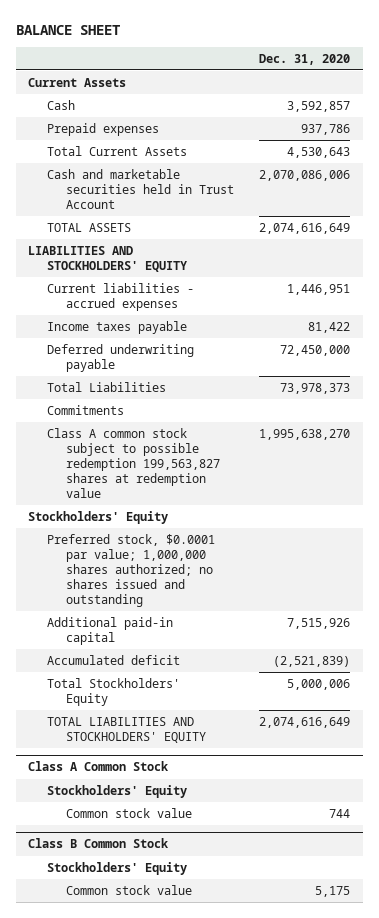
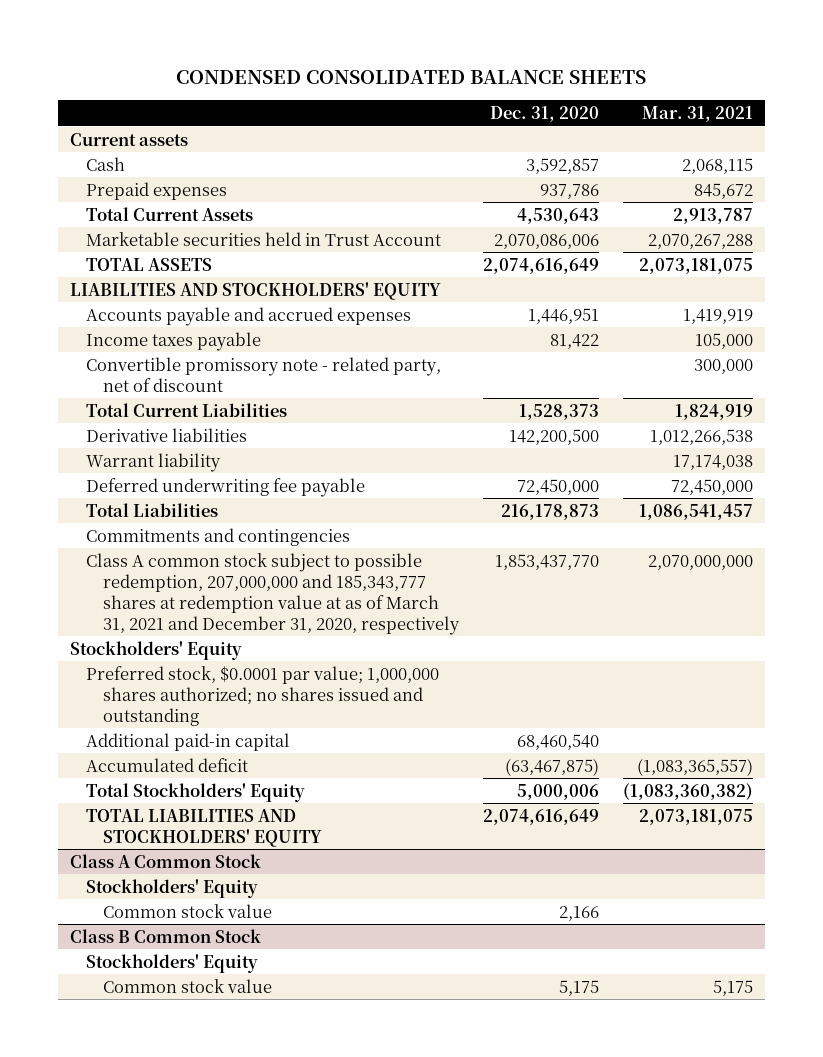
[15,24,120,35] BALANCE SHEET -> [176,69,647,84] CONDENSED CONSOLIDATED BALANCE SHEETS
none -> [641,106,753,123] Mar. 31, 2021
[28,77,127,87] Current Assets -> [69,132,188,146] Current assets
[47,168,235,210] Cash and marketable securities held in Trust Account -> [86,231,442,246] Marketable securities held in Trust Account
[47,282,195,312] Current liabilities - accrued expenses -> [86,306,412,326] Accounts payable and accrued expenses
none -> [86,356,442,392] Convertible promissory note - related party, net of discount
none -> [86,402,288,417] Total Current Liabilities
none -> [86,427,248,442] Derivative liabilities
none -> [86,452,222,472] Warrant liability
[47,343,195,373] Deferred underwriting payable -> [86,477,366,497] Deferred underwriting fee payable
[280,382,351,394] 73,978,373 -> [500,503,599,520] 216,178,873
[47,404,125,415] Commitments -> [86,527,351,546] Commitments and contingencies
[47,427,221,499] Class A common stock subject to possible redemption 199,563,827 shares at redemption value -> [86,552,460,635] Class A common stock subject to possible redemption, 207,000,000 and 185,343,777 shares at redemption value at as of March 31, 2021 and December 31, 2020, respectively
[259,428,351,440] 1,995,638,270 -> [494,553,599,570] 1,853,437,770
[287,617,351,629] 7,515,926 -> [516,733,599,750] 68,460,540
[273,655,351,667] (2,521,839) -> [504,757,599,776] (63,467,875)
[329,808,351,818] 744 -> [558,905,599,921] 2,166

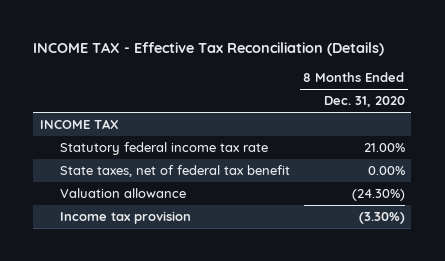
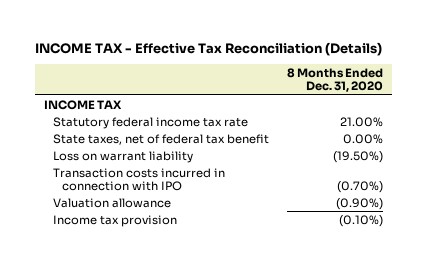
none -> [53,150,194,163] Loss on warrant liability
none -> [53,167,226,191] Transaction costs incurred in connection with IPO
[351,189,405,202] (24.30%) -> [335,197,383,210] (0.90%)
[358,212,405,225] (3.30%) -> [338,214,383,227] (0.10%)

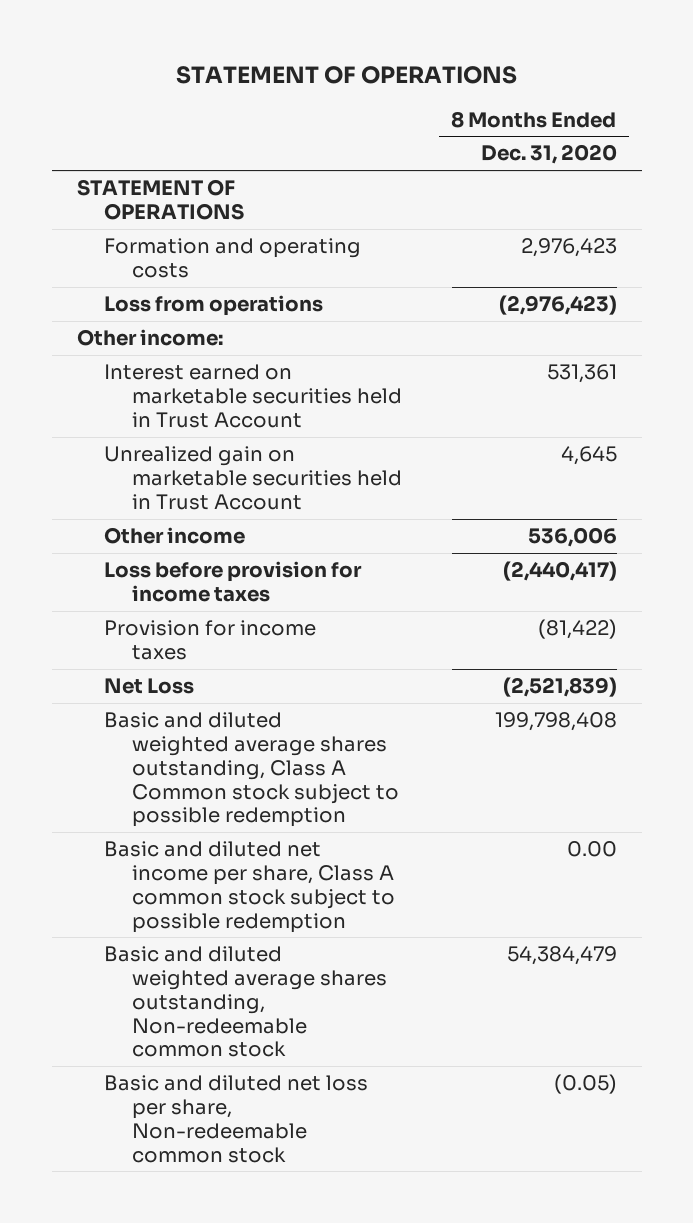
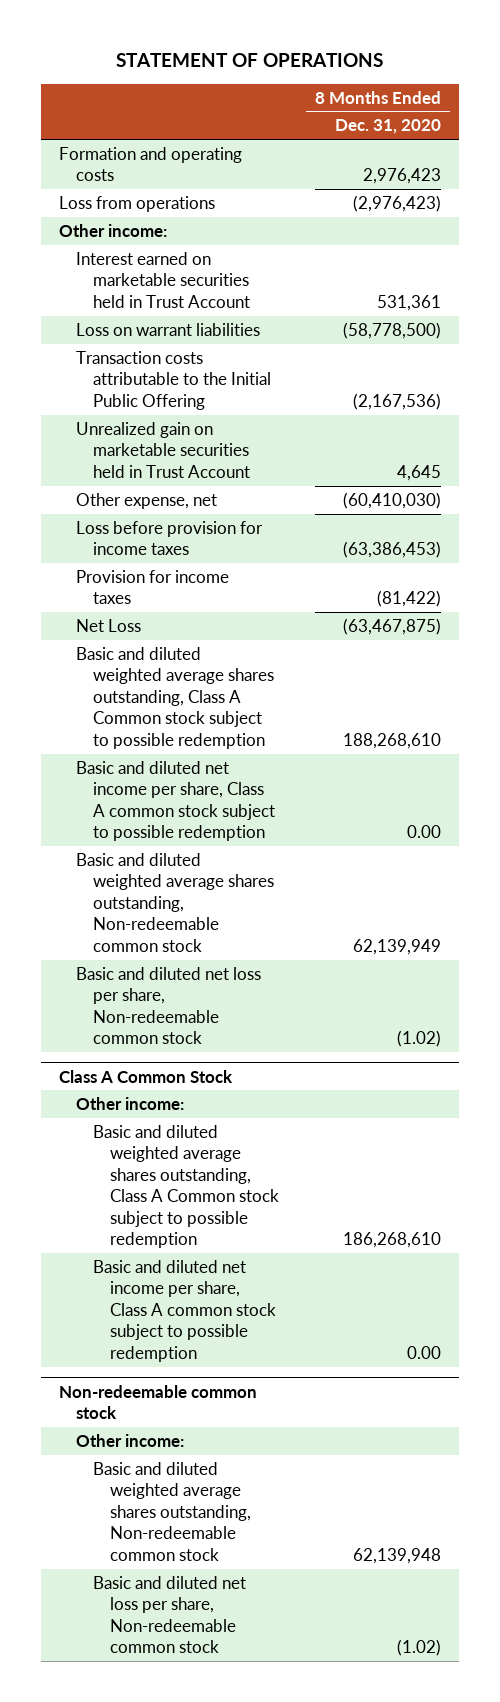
[76,179,245,220] STATEMENT OF OPERATIONS -> none
none -> [76,322,261,336] Loss on warrant liabilities
none -> [76,350,272,410] Transaction costs attributable to the Initial Public Offering
[104,527,246,545] Other income -> [76,492,218,509] Other expense, net
[527,527,617,548] 536,006 -> [343,491,442,509] (60,410,030)
[502,561,617,582] (2,440,417) -> [343,541,442,559] (63,386,453)
[502,677,617,698] (2,521,839) -> [343,617,442,635] (63,467,875)
[494,712,617,732] 199,798,408 -> [343,732,442,749] 188,268,610
[506,946,617,966] 54,384,479 -> [353,938,442,955] 62,139,949
[553,1074,617,1095] (0.05) -> [397,1030,442,1048] (1.02)
none -> [58,1069,233,1083] Class A Common Stock
none -> [76,1096,185,1110] Other income:
none -> [93,1124,280,1249] Basic and diluted weighted average shares outstanding, Class A Common stock subject to possible redemption
none -> [93,1259,277,1362] Basic and diluted net income per share, Class A common stock subject to possible redemption
none -> [58,1384,257,1420] Non-redeemable common stock
none -> [76,1433,185,1447] Other income:
none -> [93,1461,252,1561] Basic and diluted weighted average shares outstanding, Non-redeemable common stock
none -> [93,1575,247,1654] Basic and diluted net loss per share, Non-redeemable common stock

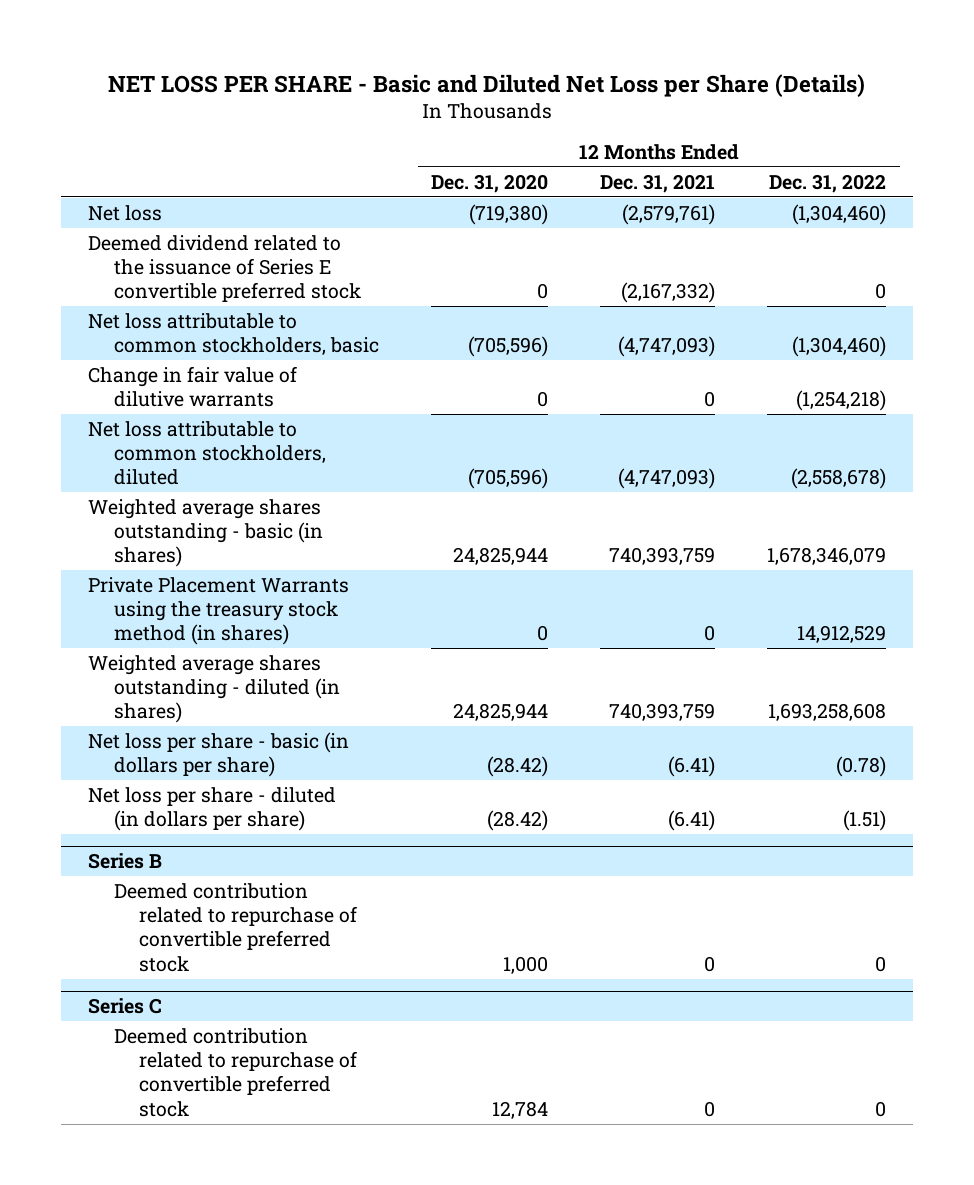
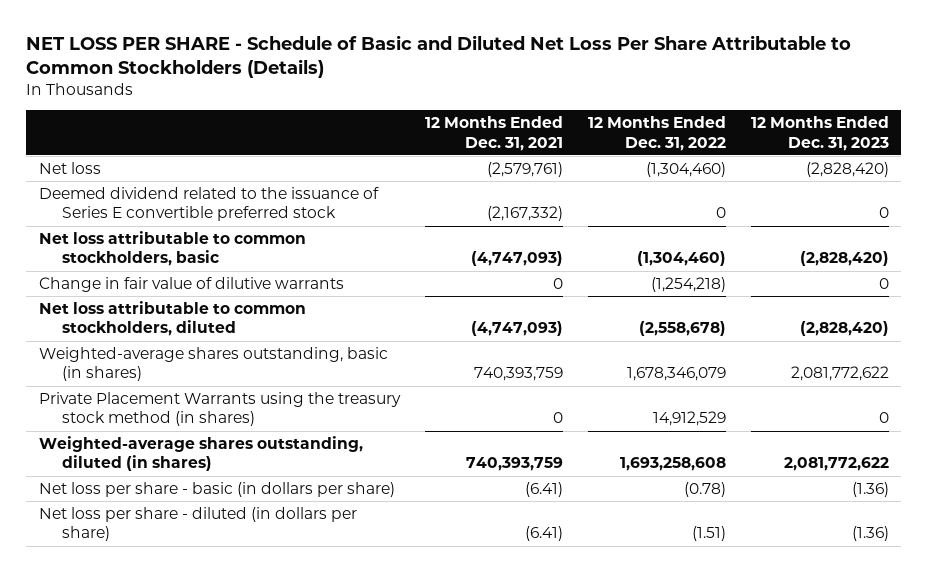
[108,73,866,97] NET LOSS PER SHARE - Basic and Diluted Net Loss per Share (Details) -> [26,35,852,79] NET LOSS PER SHARE - Schedule of Basic and Diluted Net Loss Per Share Attributable to Common Stockholders (Details)
[430,173,548,193] Dec. 31, 2020 -> none
none -> [750,116,889,151] 12 Months Ended Dec. 31, 2023
[87,498,323,568] Weighted average shares outstanding - basic (in shares) -> [38,347,388,382] Weighted-average shares outstanding, basic (in shares)
[87,654,340,724] Weighted average shares outstanding - diluted (in shares) -> [38,436,363,472] Weighted-average shares outstanding, diluted (in shares)
[87,853,162,870] Series B -> none
[113,882,358,972] Deemed contribution related to repurchase of convertible preferred stock -> none
[87,998,162,1015] Series C -> none
[113,1027,358,1117] Deemed contribution related to repurchase of convertible preferred stock -> none

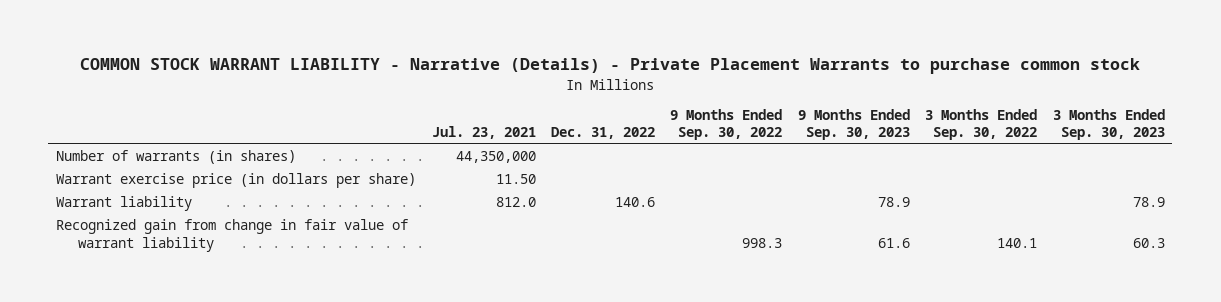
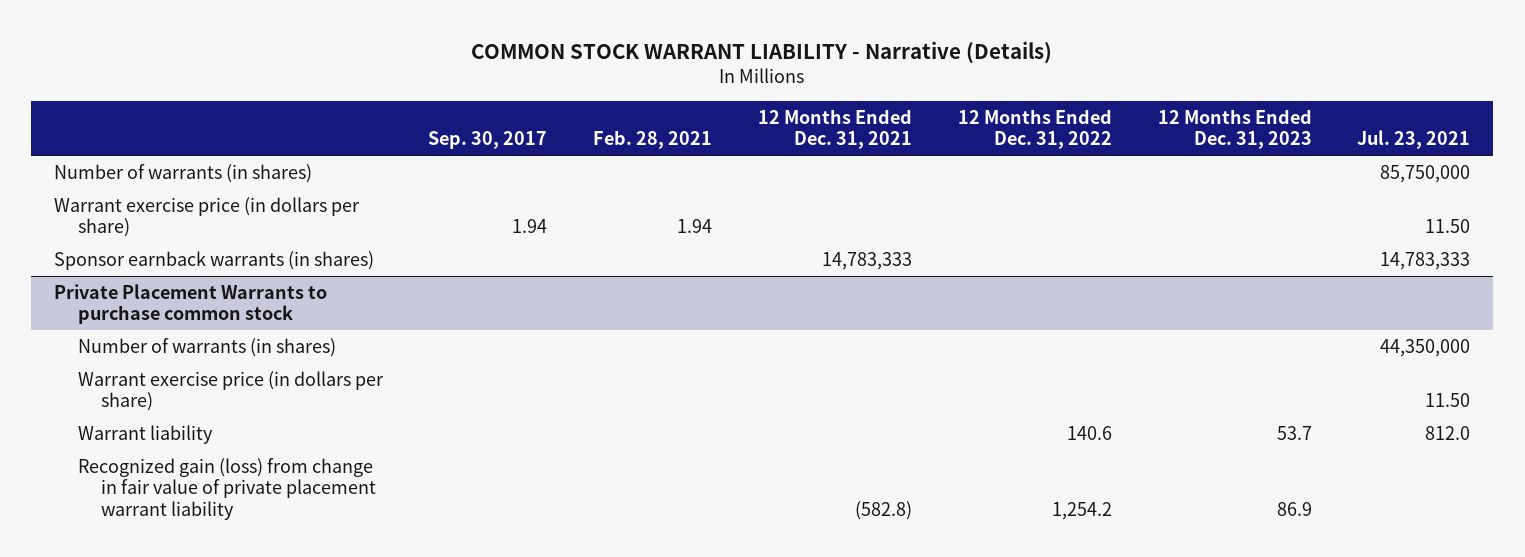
[80,58,1141,75] COMMON STOCK WARRANT LIABILITY - Narrative (Details) - Private Placement Warrants to purchase common stock -> [471,40,1053,64] COMMON STOCK WARRANT LIABILITY - Narrative (Details)
[551,127,656,140] Dec. 31, 2022 -> none
[670,109,783,141] 9 Months Ended Sep. 30, 2022 -> none
[797,109,910,141] 9 Months Ended Sep. 30, 2023 -> none
[925,109,1038,141] 3 Months Ended Sep. 30, 2022 -> none
[1052,109,1165,141] 3 Months Ended Sep. 30, 2023 -> none
none -> [428,131,548,150] Sep. 30, 2017
none -> [593,130,713,150] Feb. 28, 2021
none -> [758,108,913,150] 12 Months Ended Dec. 31, 2021
none -> [957,108,1112,150] 12 Months Ended Dec. 31, 2022
none -> [1157,108,1312,150] 12 Months Ended Dec. 31, 2023
none -> [54,163,313,183] Number of warrants (in shares)
none -> [54,196,361,238] Warrant exercise price (in dollars per share)
none -> [54,250,375,270] Sponsor earnback warrants (in shares)
none -> [54,283,328,325] Private Placement Warrants to purchase common stock
[56,219,409,252] Recognized gain from change in fair value of warrant liability -> [77,457,377,520] Recognized gain (loss) from change in fair value of private placement warrant liability

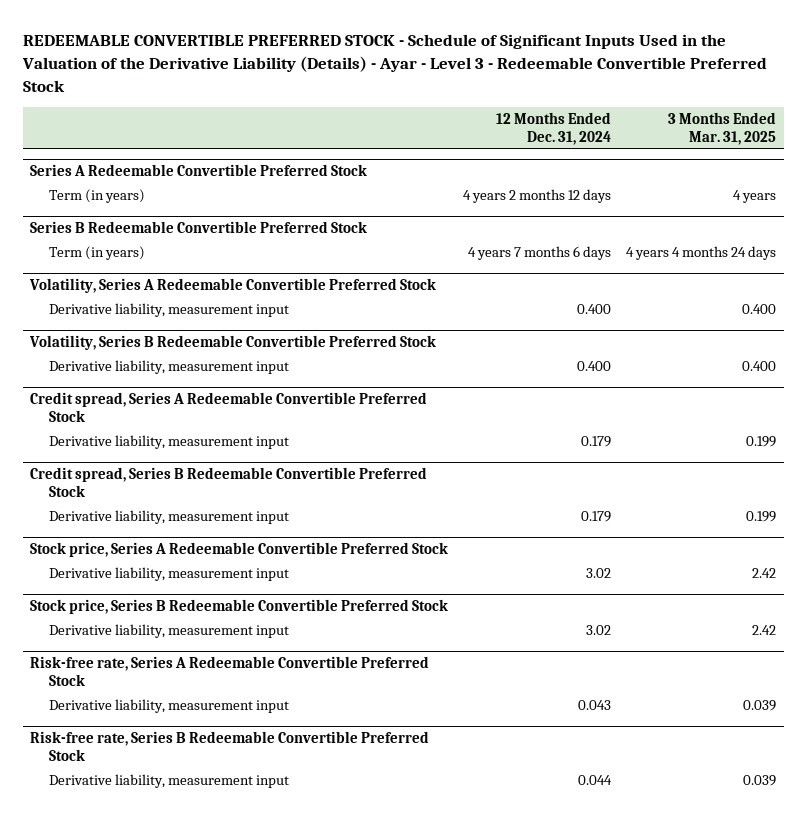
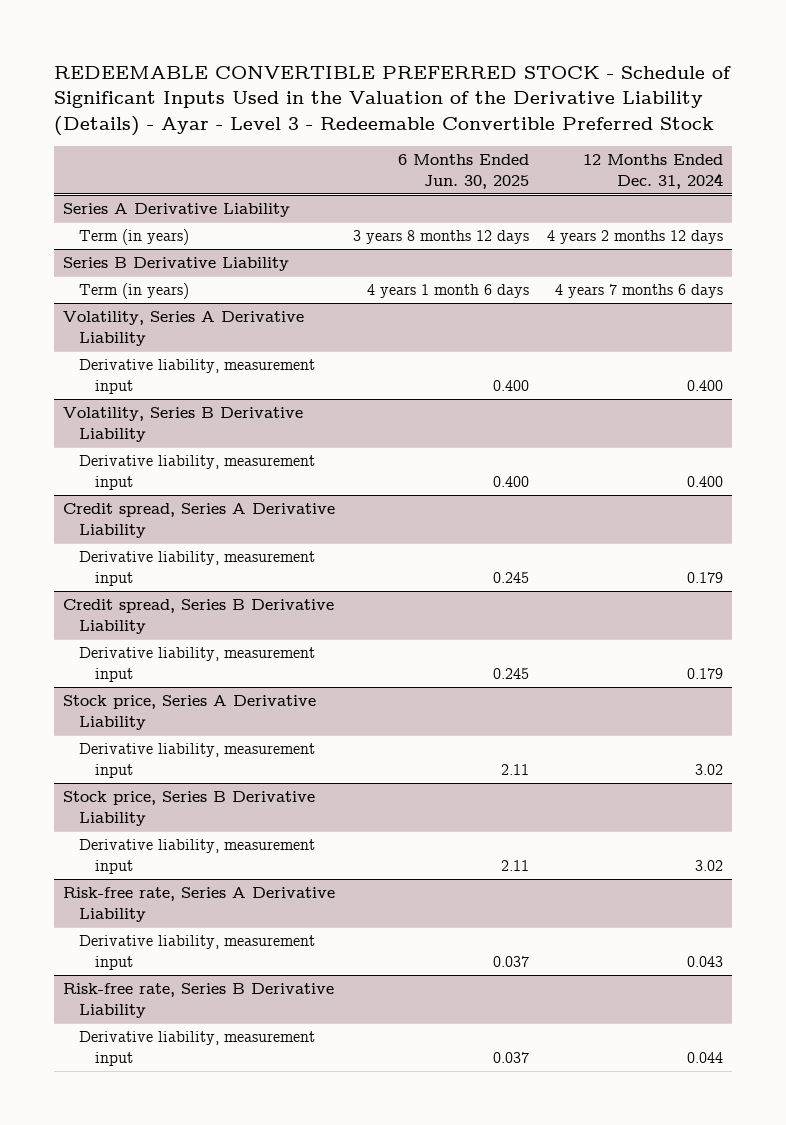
[668,111,777,145] 3 Months Ended Mar. 31, 2025 -> none
none -> [397,153,529,189] 6 Months Ended Jun. 30, 2025
[30,164,368,177] Series A Redeemable Convertible Preferred Stock -> [62,203,290,218] Series A Derivative Liability
[30,221,368,234] Series B Redeemable Convertible Preferred Stock -> [62,257,289,272] Series B Derivative Liability
[29,278,437,294] Volatility, Series A Redeemable Convertible Preferred Stock -> none
none -> [62,311,304,346] Volatility, Series A Derivative Liability
[29,335,437,351] Volatility, Series B Redeemable Convertible Preferred Stock -> none
none -> [62,407,303,442] Volatility, Series B Derivative Liability
[30,392,428,423] Credit spread, Series A Redeemable Convertible Preferred Stock -> none
none -> [62,503,335,538] Credit spread, Series A Derivative Liability
[30,467,428,498] Credit spread, Series B Redeemable Convertible Preferred Stock -> none
none -> [62,599,334,634] Credit spread, Series B Derivative Liability
[30,542,449,558] Stock price, Series A Redeemable Convertible Preferred Stock -> none
none -> [62,695,316,730] Stock price, Series A Derivative Liability
[30,599,449,615] Stock price, Series B Redeemable Convertible Preferred Stock -> none
none -> [62,791,315,826] Stock price, Series B Derivative Liability
[30,656,430,687] Risk-free rate, Series A Redeemable Convertible Preferred Stock -> none
none -> [62,887,335,922] Risk-free rate, Series A Derivative Liability
[30,731,430,762] Risk-free rate, Series B Redeemable Convertible Preferred Stock -> none
none -> [62,983,334,1018] Risk-free rate, Series B Derivative Liability

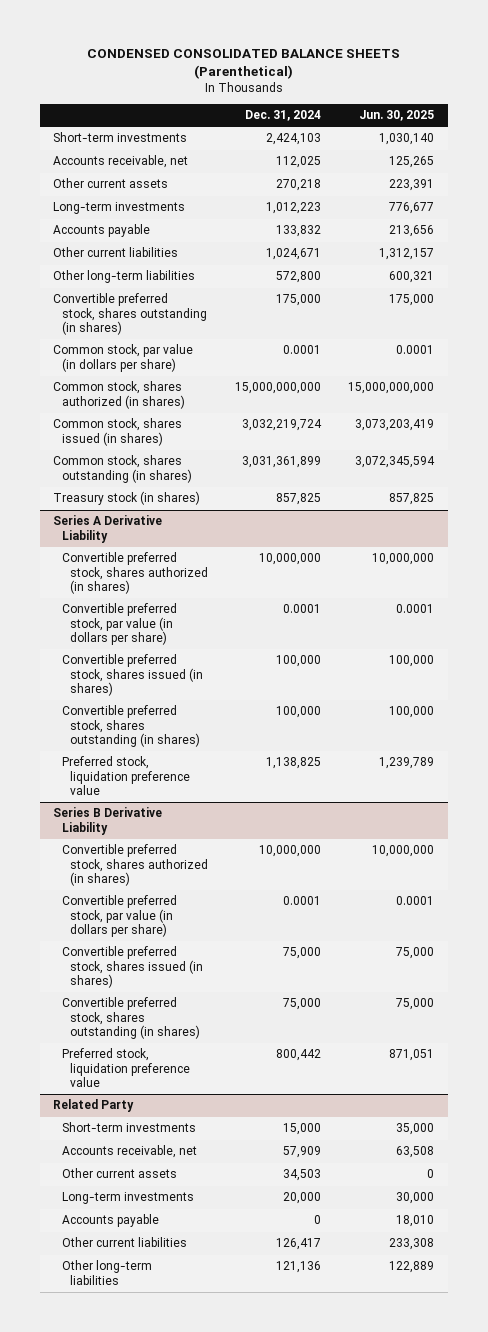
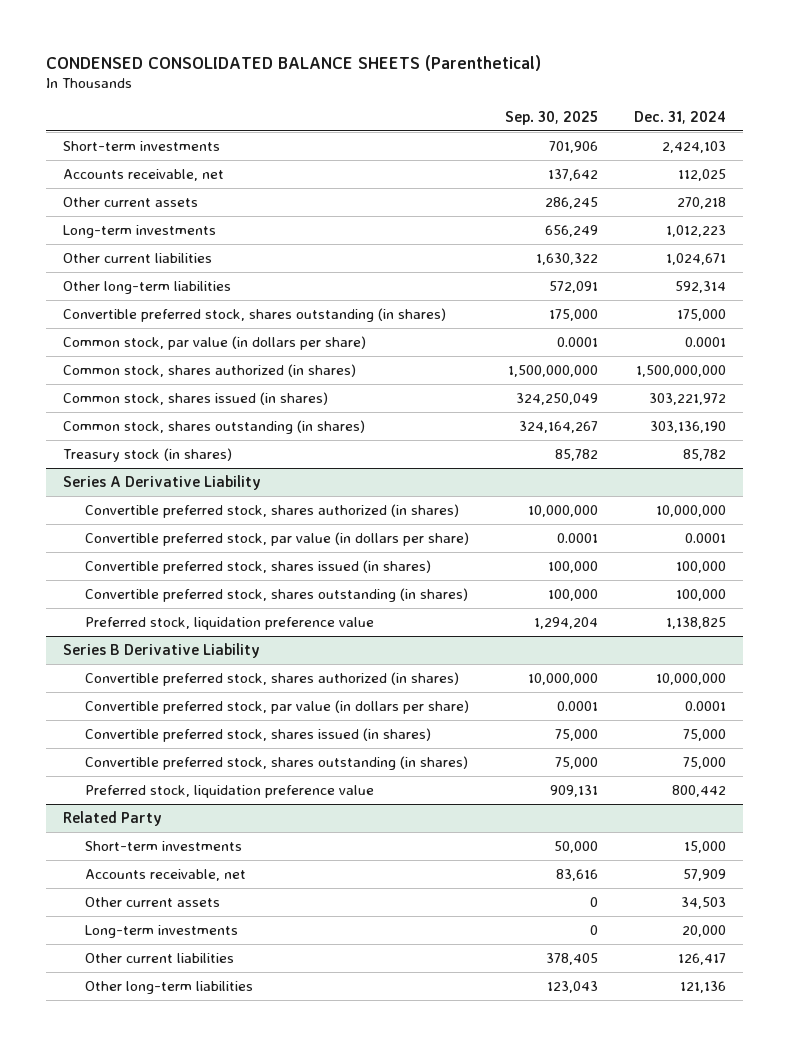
[359,110,435,122] Jun. 30, 2025 -> none
none -> [504,111,598,126] Sep. 30, 2025
[53,224,151,238] Accounts payable -> none
[276,271,322,284] 572,800 -> [674,280,726,293] 592,314
[235,382,322,395] 15,000,000,000 -> [635,364,726,377] 1,500,000,000
[242,419,323,432] 3,032,219,724 -> [648,392,726,405] 303,221,972
[242,456,322,469] 3,031,361,899 -> [649,420,726,433] 303,136,190
[276,493,322,506] 857,825 -> [682,448,726,461] 85,782
[61,1214,159,1228] Accounts payable -> none

